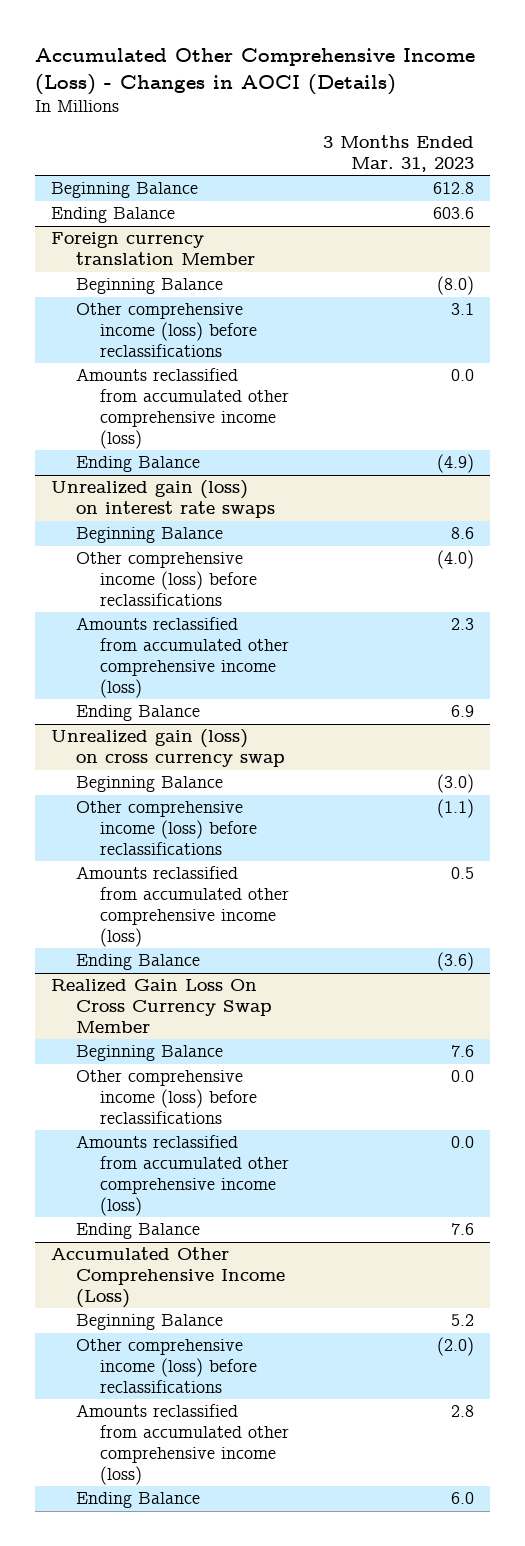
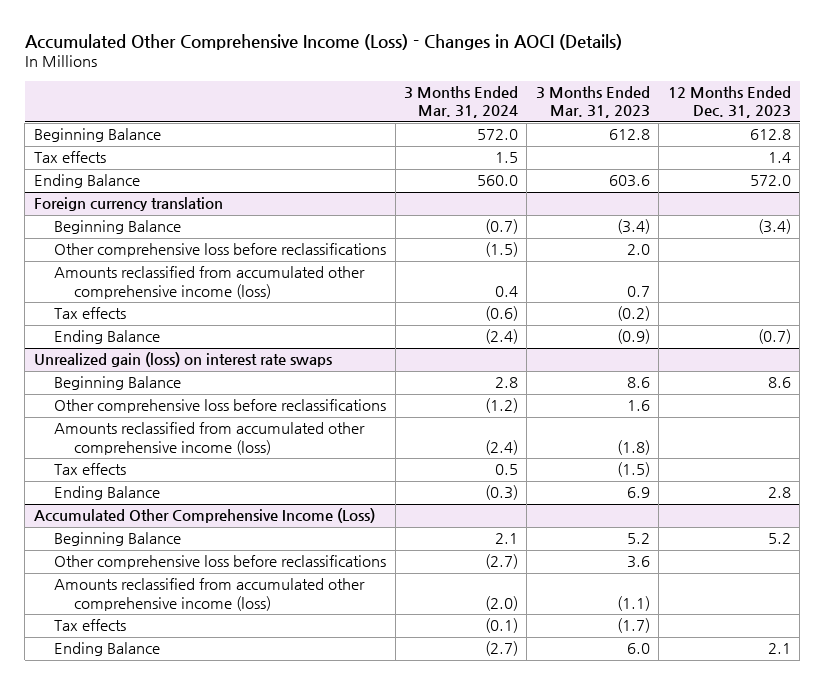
none -> [403,85,518,119] 3 Months Ended Mar. 31, 2024
none -> [667,85,791,119] 12 Months Ended Dec. 31, 2023
none -> [33,151,106,164] Tax effects
[51,232,255,266] Foreign currency translation Member -> [33,197,223,212] Foreign currency translation
[436,276,474,296] (8.0) -> [616,219,650,235] (3.4)
[75,303,258,357] Other comprehensive income (loss) before reclassifications -> [54,243,387,258] Other comprehensive loss before reclassifications
[450,303,474,316] 3.1 -> [626,244,650,256] 2.0
[450,369,474,382] 0.0 -> [626,285,650,297] 0.7
none -> [54,307,127,320] Tax effects
[436,454,474,474] (4.9) -> [616,329,650,345] (0.9)
[75,552,258,606] Other comprehensive income (loss) before reclassifications -> [54,399,387,414] Other comprehensive loss before reclassifications
[436,550,474,570] (4.0) -> [626,400,650,412] 1.6
[450,618,474,631] 2.3 -> [616,439,650,455] (1.8)
none -> [54,463,127,476] Tax effects
[51,729,285,768] Unrealized gain (loss) on cross currency swap -> none
[75,776,223,793] Beginning Balance -> none
[75,801,258,855] Other comprehensive income (loss) before reclassifications -> none
[75,866,290,947] Amounts reclassified from accumulated other comprehensive income (loss) -> none
[75,954,200,971] Ending Balance -> none
[51,979,272,1033] Realized Gain Loss On Cross Currency Swap Member -> none
[75,1045,223,1062] Beginning Balance -> none
[75,1070,258,1124] Other comprehensive income (loss) before reclassifications -> none
[75,1135,290,1216] Amounts reclassified from accumulated other comprehensive income (loss) -> none
[75,1223,200,1240] Ending Balance -> none
[75,1339,258,1393] Other comprehensive income (loss) before reclassifications -> [54,555,387,570] Other comprehensive loss before reclassifications
[436,1337,474,1357] (2.0) -> [626,556,650,569] 3.6
[450,1405,474,1418] 2.8 -> [616,595,650,611] (1.1)
none -> [54,619,127,632] Tax effects

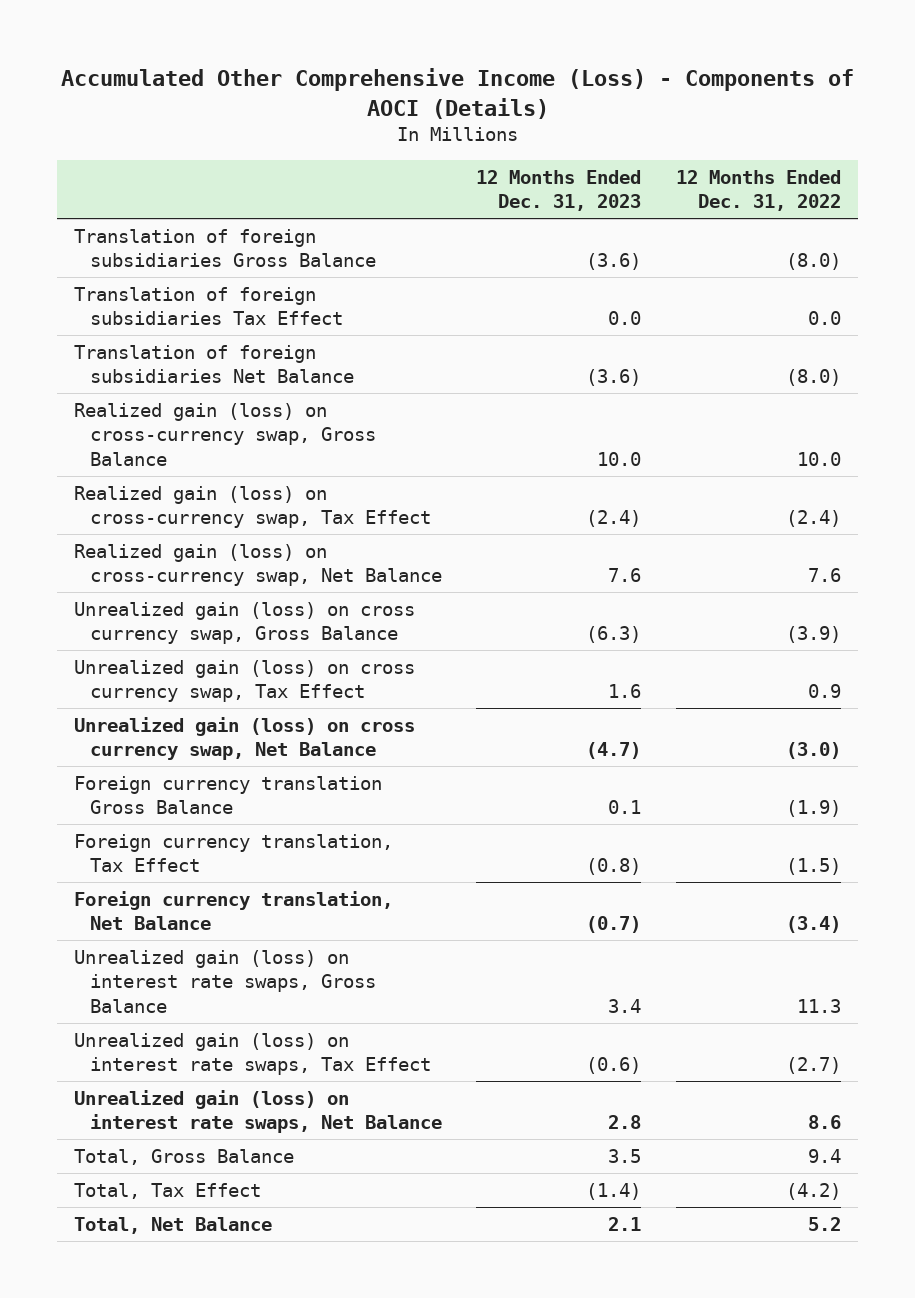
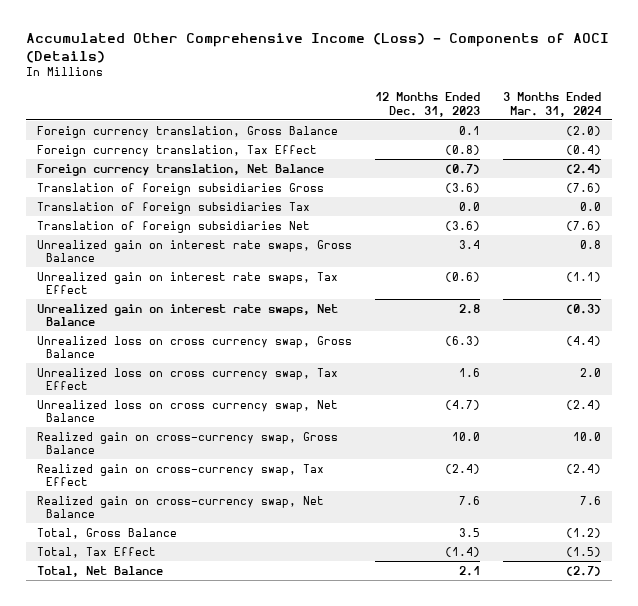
[675,169,841,212] 12 Months Ended Dec. 31, 2022 -> none
none -> [502,91,601,117] 3 Months Ended Mar. 31, 2024
[74,228,377,268] Translation of foreign subsidiaries Gross Balance -> none
[74,286,344,326] Translation of foreign subsidiaries Tax Effect -> none
[74,344,355,384] Translation of foreign subsidiaries Net Balance -> none
[74,402,377,466] Realized gain (loss) on cross-currency swap, Gross Balance -> none
[74,485,432,529] Realized gain (loss) on cross-currency swap, Tax Effect -> none
[74,543,443,587] Realized gain (loss) on cross-currency swap, Net Balance -> none
[74,601,416,645] Unrealized gain (loss) on cross currency swap, Gross Balance -> none
[74,659,416,703] Unrealized gain (loss) on cross currency swap, Tax Effect -> none
[74,716,416,761] Unrealized gain (loss) on cross currency swap, Net Balance -> none
[74,775,383,815] Foreign currency translation Gross Balance -> [37,125,339,138] Foreign currency translation, Gross Balance
none -> [37,182,325,195] Translation of foreign subsidiaries Gross
none -> [37,201,311,214] Translation of foreign subsidiaries Tax
none -> [37,220,311,233] Translation of foreign subsidiaries Net
[74,949,377,1013] Unrealized gain (loss) on interest rate swaps, Gross Balance -> [37,239,353,263] Unrealized gain on interest rate swaps, Gross Balance
[74,1032,432,1076] Unrealized gain (loss) on interest rate swaps, Tax Effect -> [37,271,339,295] Unrealized gain on interest rate swaps, Tax Effect
[74,1089,443,1134] Unrealized gain (loss) on interest rate swaps, Net Balance -> [37,303,339,327] Unrealized gain on interest rate swaps, Net Balance
none -> [37,335,353,359] Unrealized loss on cross currency swap, Gross Balance
none -> [37,367,339,391] Unrealized loss on cross currency swap, Tax Effect
none -> [37,399,339,423] Unrealized loss on cross currency swap, Net Balance
none -> [37,431,339,455] Realized gain on cross-currency swap, Gross Balance
none -> [37,463,325,487] Realized gain on cross-currency swap, Tax Effect
none -> [37,495,325,519] Realized gain on cross-currency swap, Net Balance

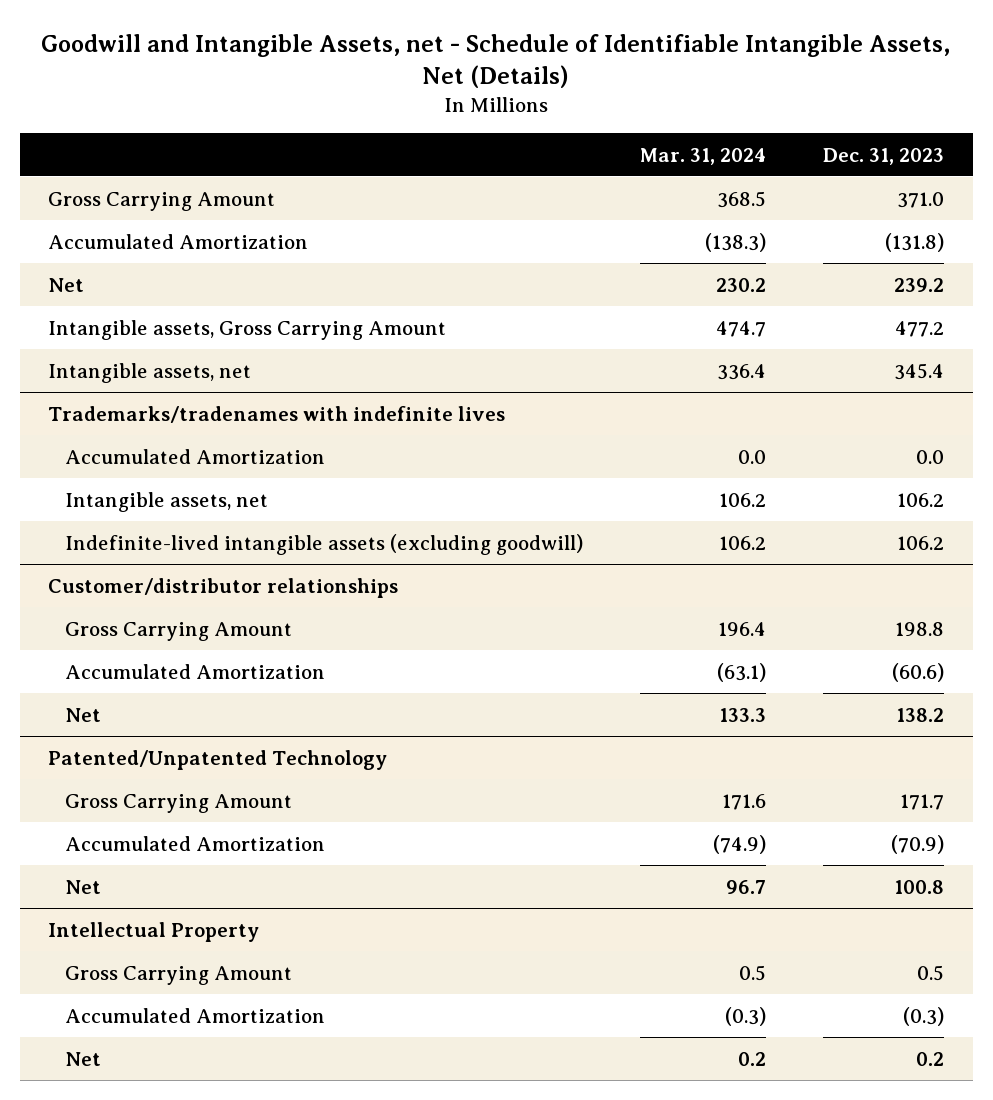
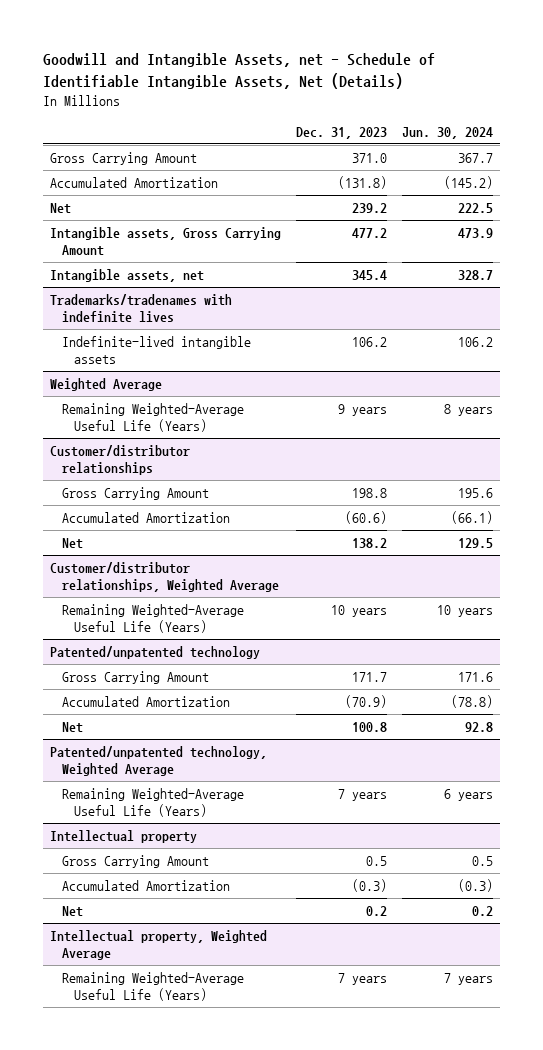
[640,147,767,165] Mar. 31, 2024 -> none
none -> [401,126,493,139] Jun. 30, 2024
[64,448,325,464] Accumulated Amortization -> none
[64,491,268,512] Intangible assets, net -> none
[64,533,583,555] Indefinite-lived intangible assets (excluding goodwill) -> [62,335,252,365] Indefinite-lived intangible assets
none -> [50,377,163,391] Weighted Average
none -> [62,402,245,433] Remaining Weighted-Average Useful Life (Years)
none -> [50,561,280,593] Customer/distributor relationships, Weighted Average
none -> [62,603,245,634] Remaining Weighted-Average Useful Life (Years)
[48,749,388,770] Patented/Unpatented Technology -> [50,645,261,659] Patented/unpatented technology
none -> [50,745,268,777] Patented/unpatented technology, Weighted Average
none -> [62,787,245,818] Remaining Weighted-Average Useful Life (Years)
[48,921,260,942] Intellectual Property -> [50,829,198,843] Intellectual property
none -> [50,929,268,961] Intellectual property, Weighted Average
none -> [62,971,245,1002] Remaining Weighted-Average Useful Life (Years)

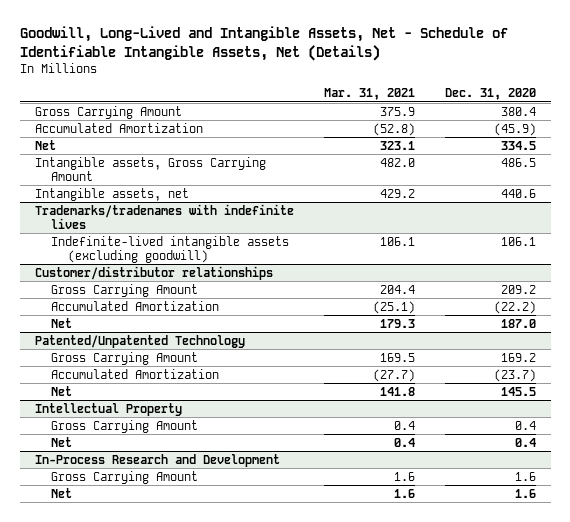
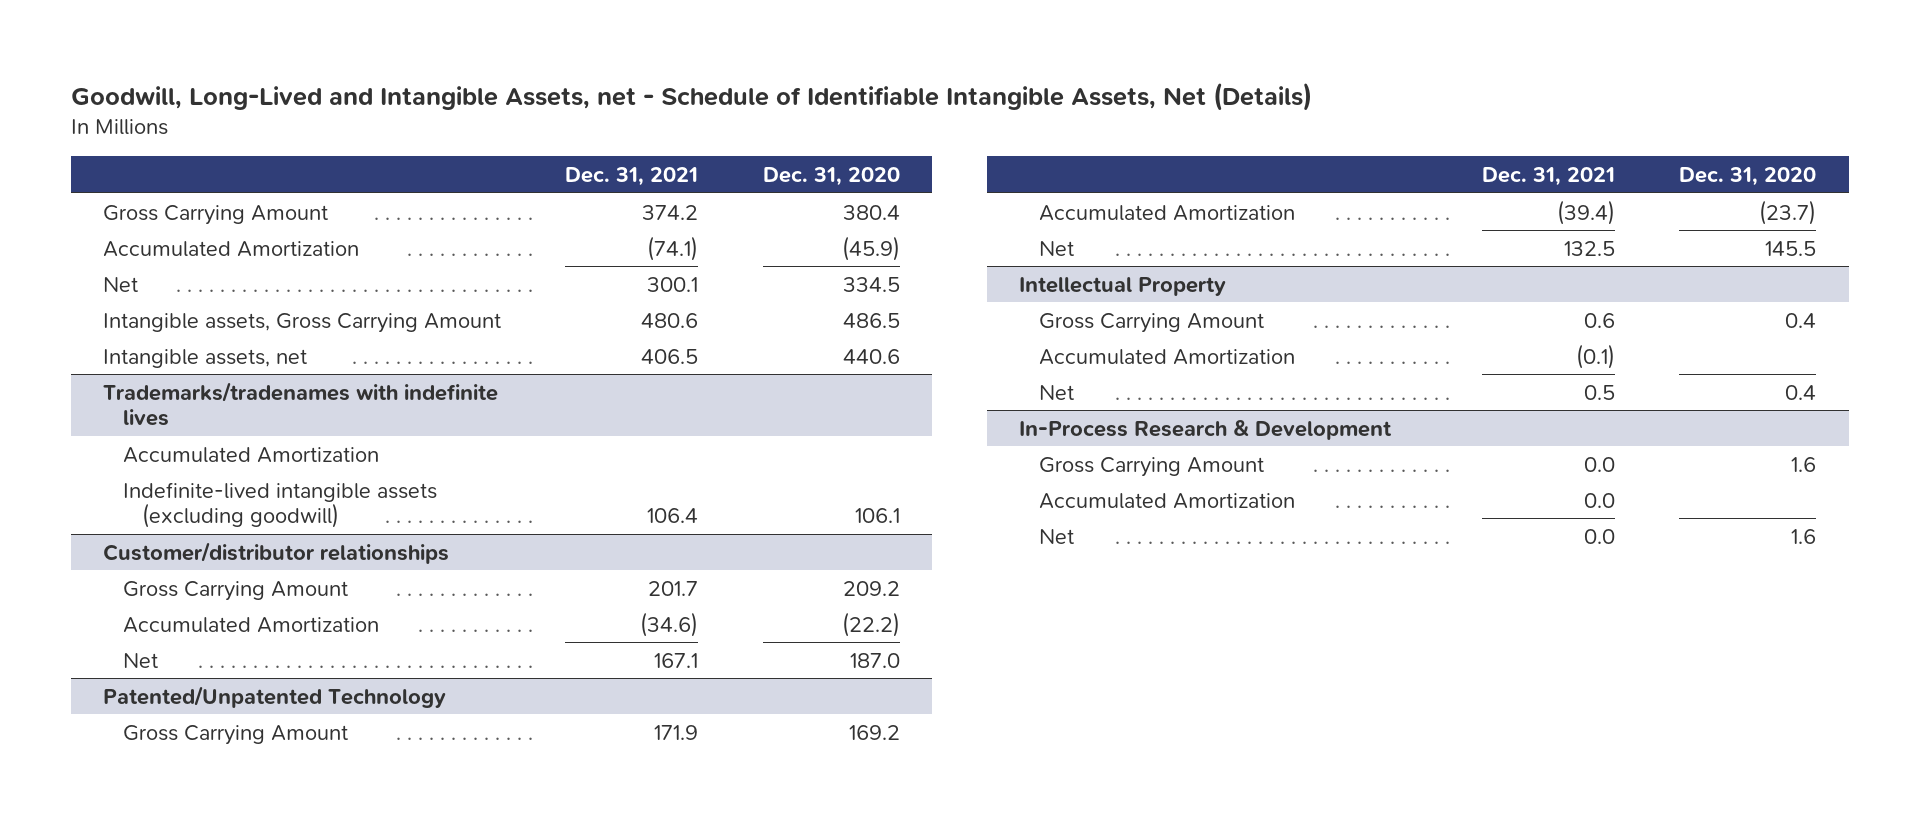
[19,26,508,61] Goodwill, Long-Lived and Intangible Assets, Net - Schedule of Identifiable Intangible Assets, Net (Details) -> [70,81,1312,111] Goodwill, Long-Lived and Intangible Assets, net - Schedule of Identifiable Intangible Assets, Net (Details)
[323,88,415,101] Mar. 31, 2021 -> none
none -> [565,166,699,186] Dec. 31, 2021
none -> [122,446,379,463] Accumulated Amortization
none -> [1039,348,1296,365] Accumulated Amortization
[34,453,280,467] In-Process Research and Development -> [1019,419,1393,440] In-Process Research & Development
none -> [1039,492,1296,509] Accumulated Amortization

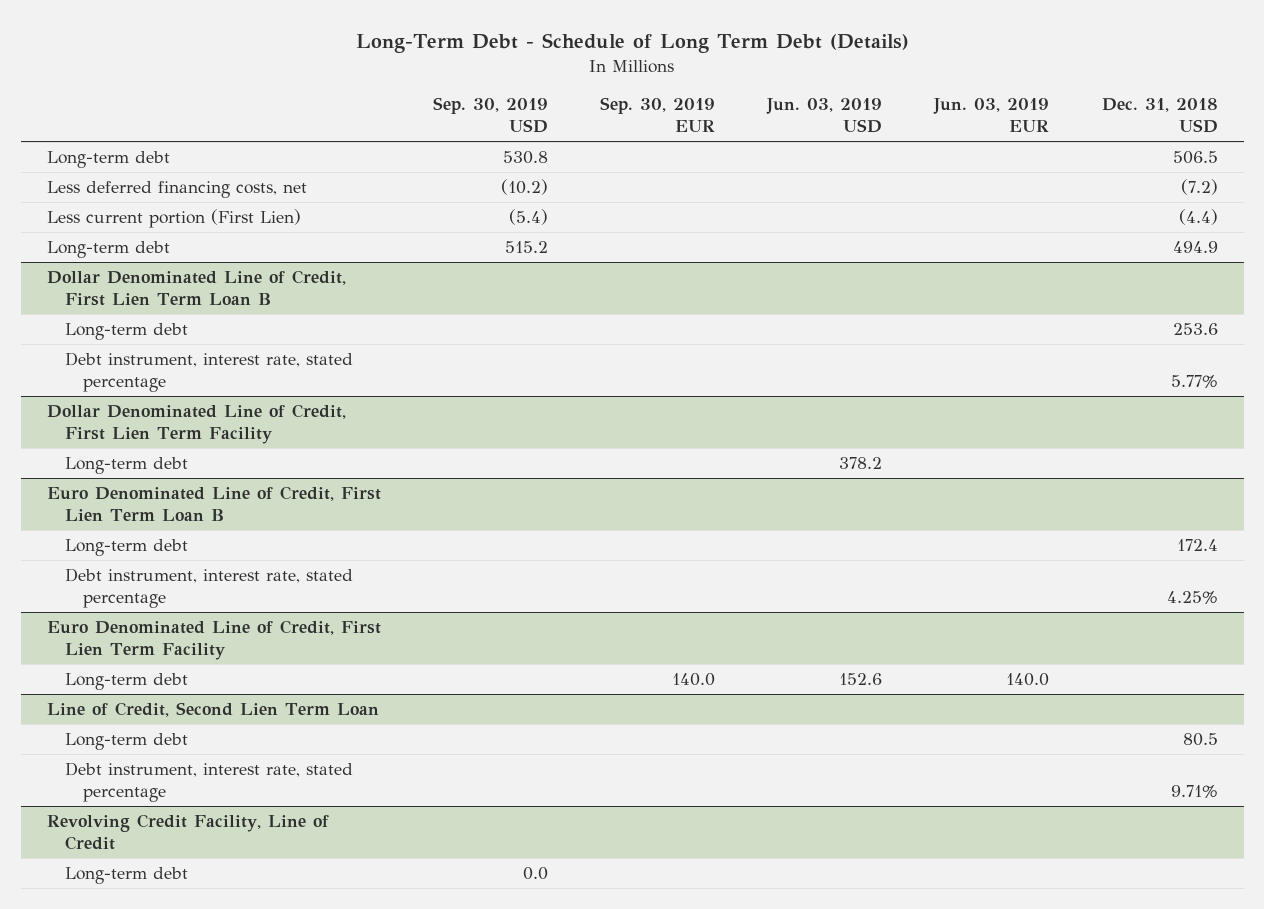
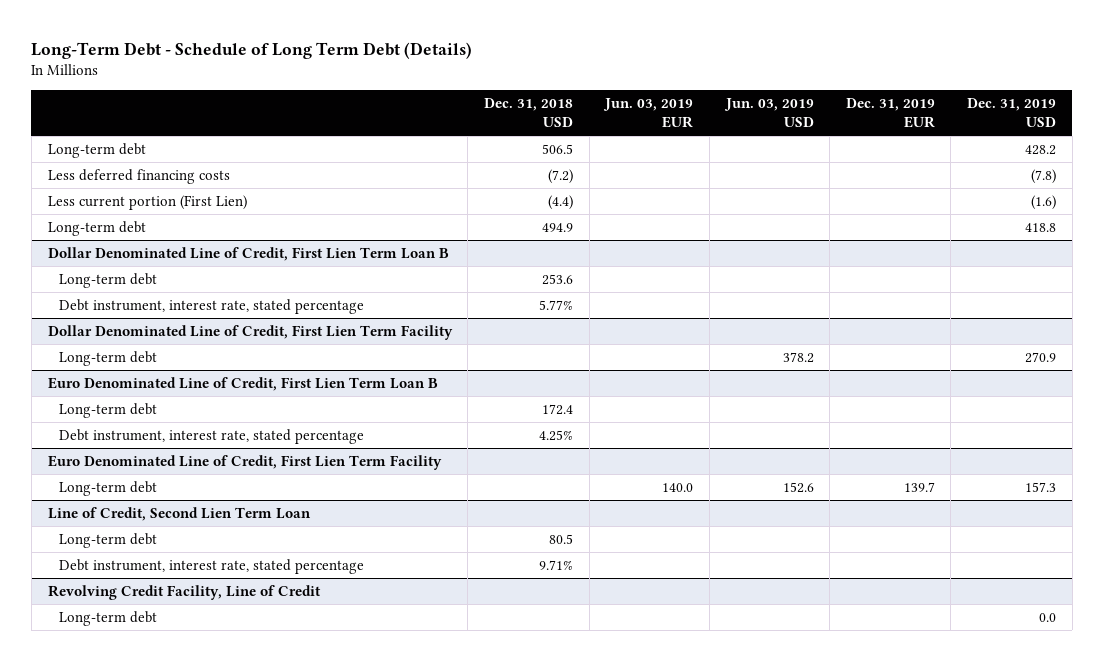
[432,97,548,134] Sep. 30, 2019 USD -> none
[600,97,716,133] Sep. 30, 2019 EUR -> none
none -> [845,98,935,129] Dec. 31, 2019 EUR
none -> [967,98,1057,128] Dec. 31, 2019 USD
[46,180,307,198] Less deferred financing costs, net -> [47,169,230,185] Less deferred financing costs

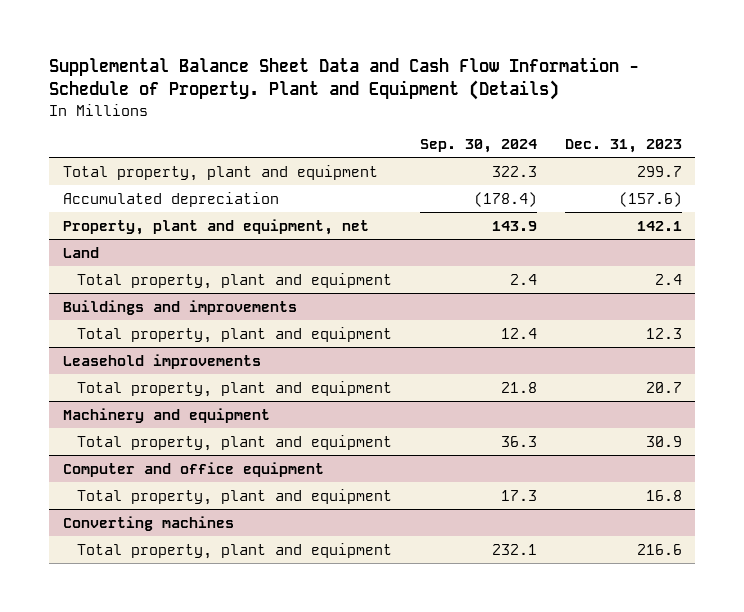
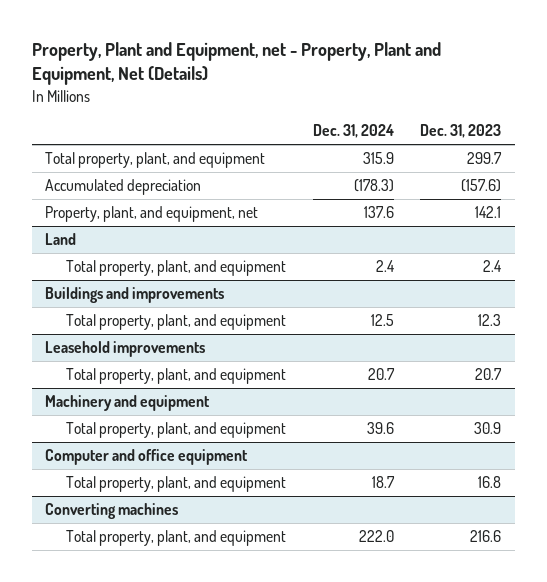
[48,57,639,101] Supplemental Balance Sheet Data and Cash Flow Information - Schedule of Property. Plant and Equipment (Details) -> [31,42,441,86] Property, Plant and Equipment, net - Property, Plant and Equipment, Net (Details)
[419,138,537,153] Sep. 30, 2024 -> none
none -> [312,124,394,139] Dec. 31, 2024
[62,164,378,181] Total property, plant and equipment -> [45,152,266,169] Total property, plant, and equipment
[62,218,369,235] Property, plant and equipment, net -> [45,206,259,223] Property, plant, and equipment, net
[77,272,393,289] Total property, plant and equipment -> [66,260,287,277] Total property, plant, and equipment
[77,326,393,343] Total property, plant and equipment -> [66,314,287,331] Total property, plant, and equipment
[77,380,393,397] Total property, plant and equipment -> [66,368,287,385] Total property, plant, and equipment
[77,434,393,451] Total property, plant and equipment -> [66,422,287,439] Total property, plant, and equipment
[77,488,393,505] Total property, plant and equipment -> [66,476,287,493] Total property, plant, and equipment
[77,542,393,559] Total property, plant and equipment -> [66,530,287,547] Total property, plant, and equipment

